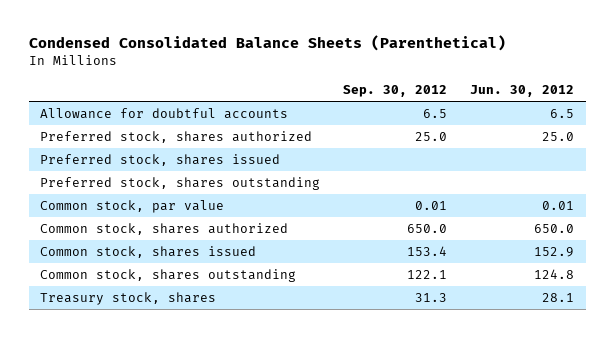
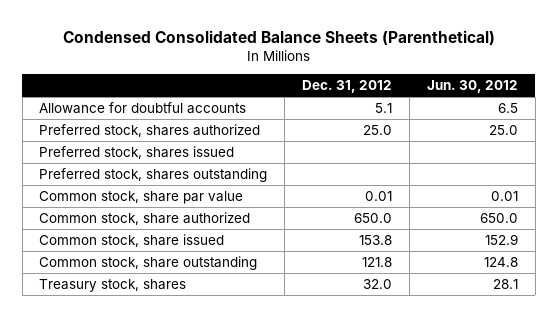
[343,84,448,97] Sep. 30, 2012 -> none
none -> [302,80,393,94] Dec. 31, 2012
[40,200,225,214] Common stock, par value -> [39,190,244,204] Common stock, share par value
[40,223,289,236] Common stock, shares authorized -> [39,211,251,225] Common stock, share authorized
[40,246,257,259] Common stock, shares issued -> [39,233,225,247] Common stock, share issued
[40,269,297,283] Common stock, shares outstanding -> [39,255,258,270] Common stock, share outstanding

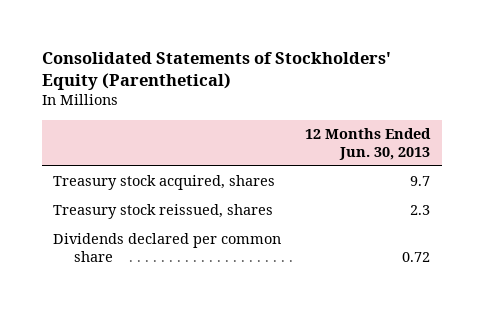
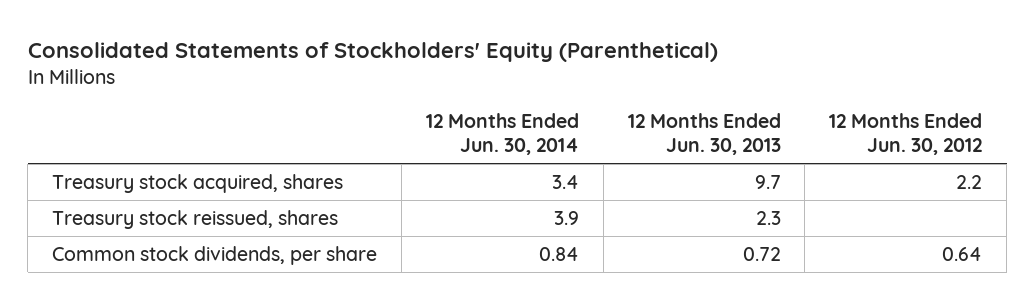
none -> [425,113,579,156] 12 Months Ended Jun. 30, 2014
none -> [829,113,983,156] 12 Months Ended Jun. 30, 2012
[53,233,282,262] Dividends declared per common share -> [52,245,378,265] Common stock dividends, per share

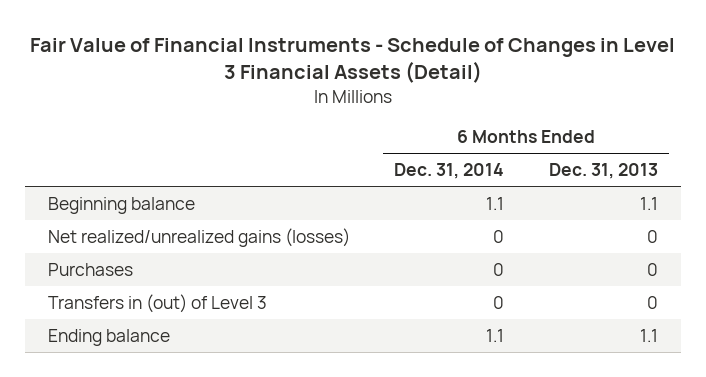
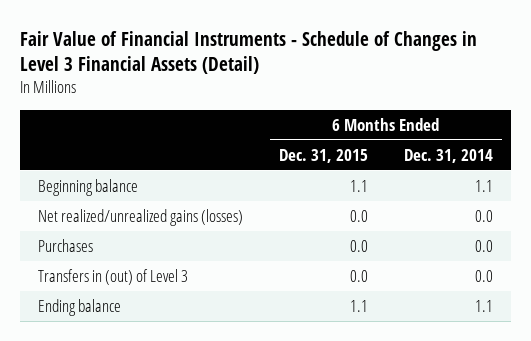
[549,162,659,179] Dec. 31, 2013 -> none
none -> [278,148,368,163] Dec. 31, 2015
[493,229,505,243] 0 -> [474,209,493,222] 0.0
[493,262,505,276] 0 -> [474,239,493,252] 0.0
[493,295,505,309] 0 -> [474,269,493,282] 0.0

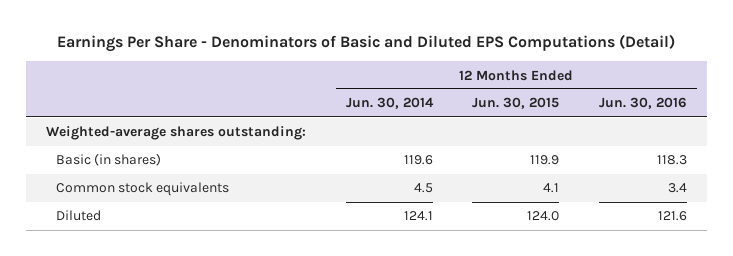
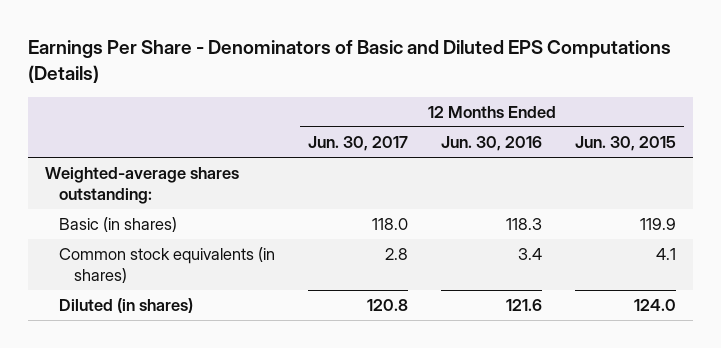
[57,34,676,53] Earnings Per Share - Denominators of Basic and Diluted EPS Computations (Detail) -> [28,40,672,83] Earnings Per Share - Denominators of Basic and Diluted EPS Computations (Details)
[345,97,434,110] Jun. 30, 2014 -> none
none -> [308,136,409,152] Jun. 30, 2017
[56,182,230,197] Common stock equivalents -> [59,247,276,283] Common stock equivalents (in shares)
[56,210,102,222] Diluted -> [59,298,194,314] Diluted (in shares)

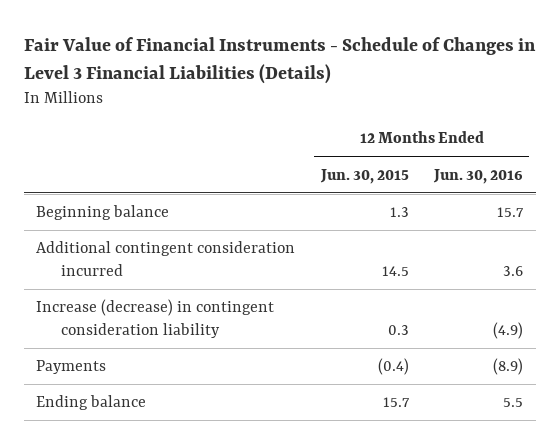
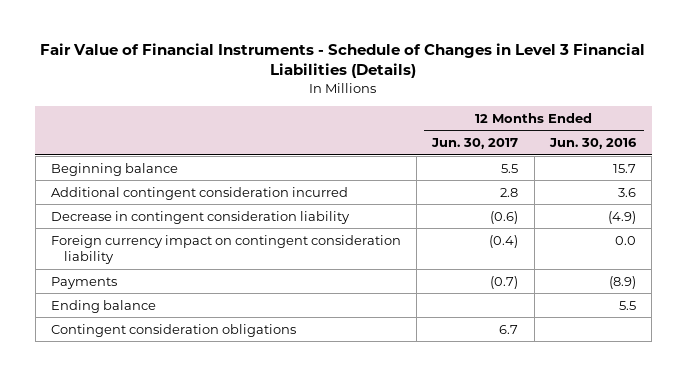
[319,168,409,184] Jun. 30, 2015 -> none
none -> [431,138,519,150] Jun. 30, 2017
[36,299,275,338] Increase (decrease) in contingent consideration liability -> [50,210,350,224] Decrease in contingent consideration liability
none -> [50,234,401,265] Foreign currency impact on contingent consideration liability
none -> [50,323,296,337] Contingent consideration obligations

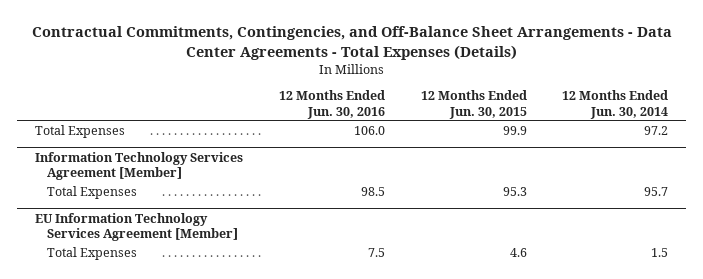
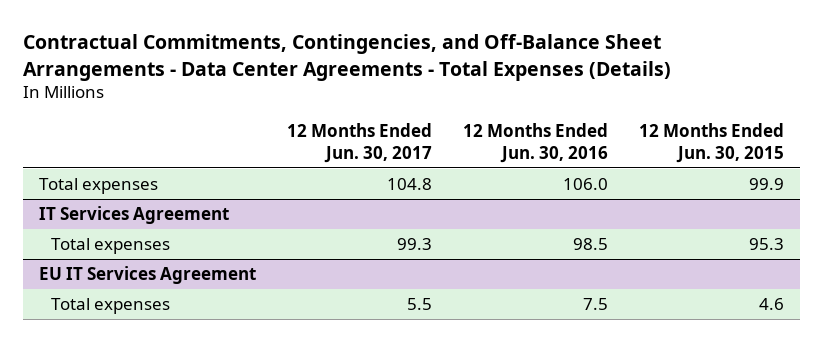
[562,90,669,119] 12 Months Ended Jun. 30, 2014 -> none
none -> [286,122,432,163] 12 Months Ended Jun. 30, 2017
[35,124,126,138] Total Expenses -> [38,178,158,195] Total expenses
[35,151,244,180] Information Technology Services Agreement [Member] -> [38,206,229,225] IT Services Agreement
[47,185,138,199] Total Expenses -> [51,238,171,255] Total expenses
[35,212,239,241] EU Information Technology Services Agreement [Member] -> [38,266,256,285] EU IT Services Agreement
[47,246,138,260] Total Expenses -> [51,298,171,315] Total expenses

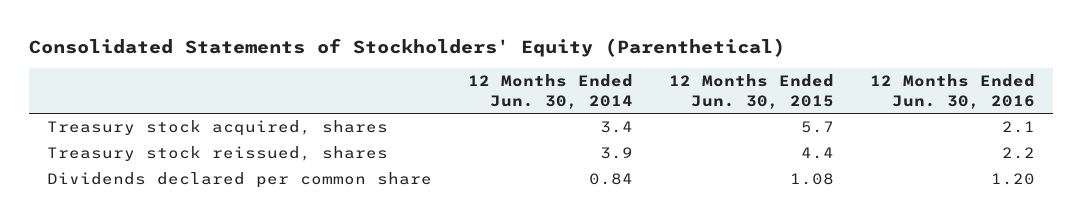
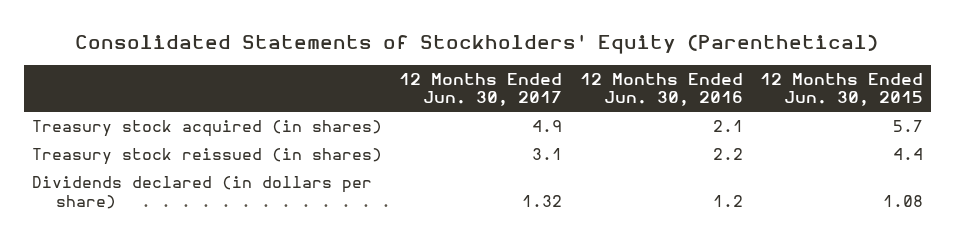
[468,74,634,109] 12 Months Ended Jun. 30, 2014 -> none
none -> [399,72,563,107] 12 Months Ended Jun. 30, 2017
[47,120,389,137] Treasury stock acquired, shares -> [32,119,383,137] Treasury stock acquired (in shares)
[47,146,389,162] Treasury stock reissued, shares -> [32,147,383,165] Treasury stock reissued (in shares)
[47,172,433,189] Dividends declared per common share -> [32,175,373,209] Dividends declared (in dollars per share)
[990,173,1035,186] 1.20 -> [712,194,743,207] 1.2

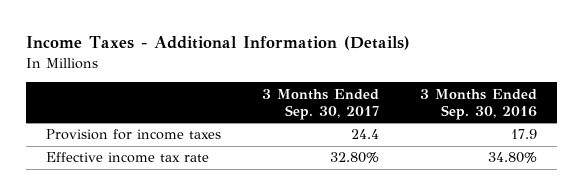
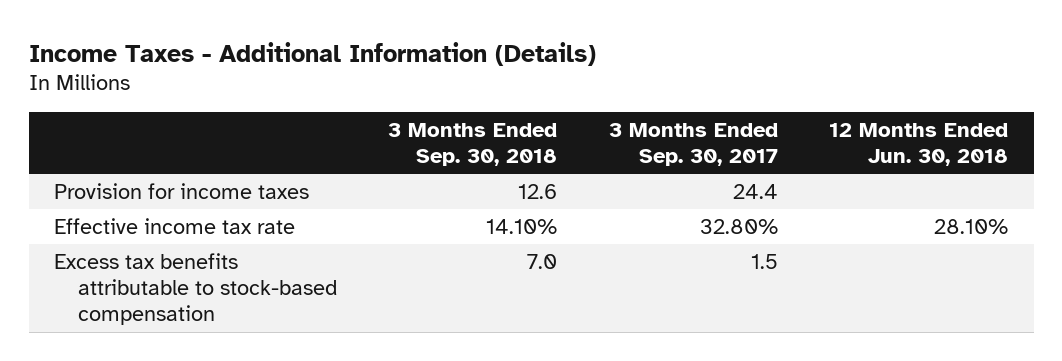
[419,88,537,120] 3 Months Ended Sep. 30, 2016 -> none
none -> [388,122,558,166] 3 Months Ended Sep. 30, 2018
none -> [829,122,1009,166] 12 Months Ended Jun. 30, 2018
none -> [54,252,338,326] Excess tax benefits attributable to stock-based compensation

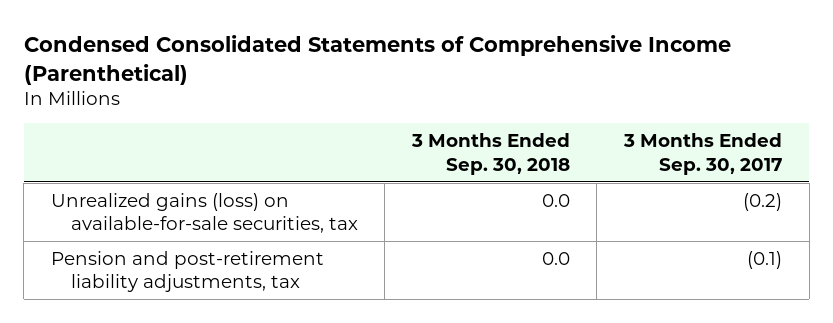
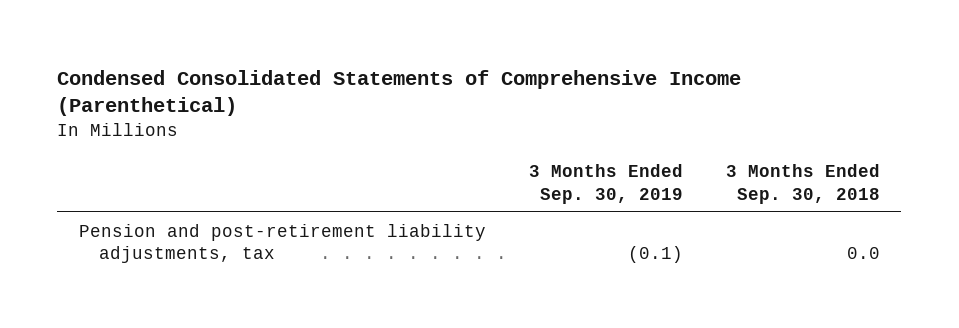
[623,133,783,175] 3 Months Ended Sep. 30, 2017 -> none
none -> [528,164,683,204] 3 Months Ended Sep. 30, 2019
[50,192,358,234] Unrealized gains (loss) on available-for-sale securities, tax -> none

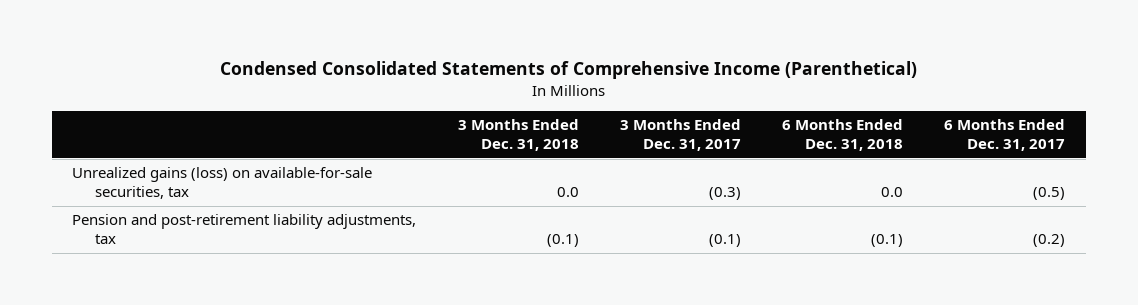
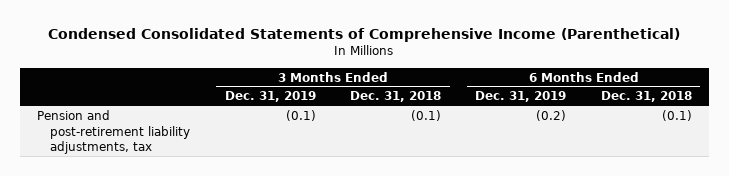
[619,119,741,152] 3 Months Ended Dec. 31, 2017 -> none
[944,119,1066,152] 6 Months Ended Dec. 31, 2017 -> none
none -> [224,91,316,103] Dec. 31, 2019
none -> [475,91,567,103] Dec. 31, 2019
[72,167,373,200] Unrealized gains (loss) on available-for-sale securities, tax -> none

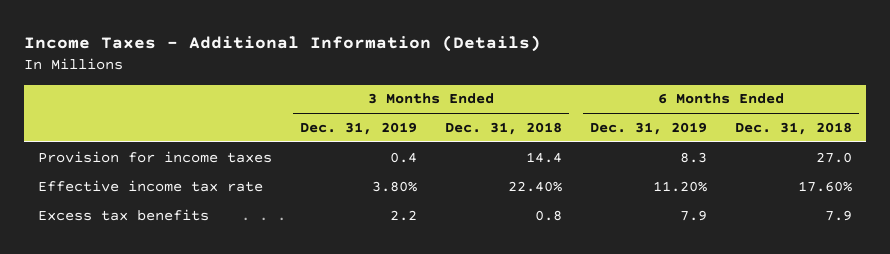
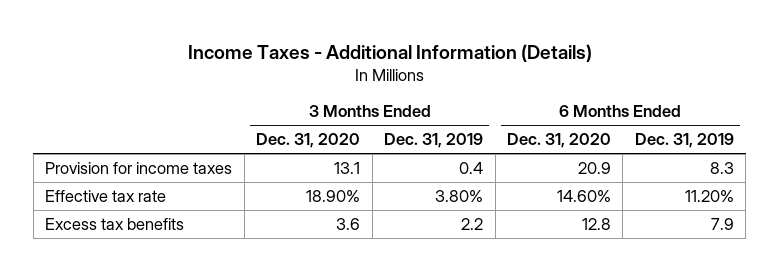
[445,122,563,136] Dec. 31, 2018 -> none
[735,122,853,136] Dec. 31, 2018 -> none
none -> [256,133,361,149] Dec. 31, 2020
none -> [506,133,611,149] Dec. 31, 2020
[37,179,263,192] Effective income tax rate -> [45,190,167,203] Effective tax rate

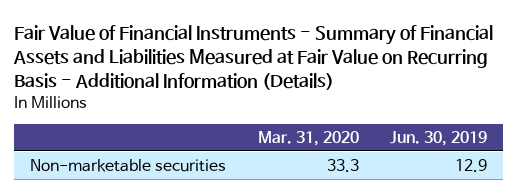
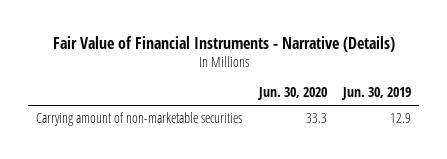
[13,24,494,91] Fair Value of Financial Instruments - Summary of Financial Assets and Liabilities Measured at Fair Value on Recurring Basis - Additional Information (Details) -> [52,35,395,52] Fair Value of Financial Instruments - Narrative (Details)
[257,130,359,146] Mar. 31, 2020 -> none
none -> [256,87,327,101] Jun. 30, 2020
[30,159,227,173] Non-marketable securities -> [36,112,243,127] Carrying amount of non-marketable securities

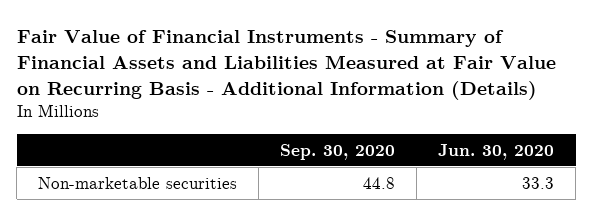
[52,35,395,52] Fair Value of Financial Instruments - Narrative (Details) -> [16,29,556,100] Fair Value of Financial Instruments - Summary of Financial Assets and Liabilities Measured at Fair Value on Recurring Basis - Additional Information (Details)
[341,87,412,101] Jun. 30, 2019 -> none
none -> [280,143,396,160] Sep. 30, 2020
[36,112,243,127] Carrying amount of non-marketable securities -> [38,176,238,189] Non-marketable securities

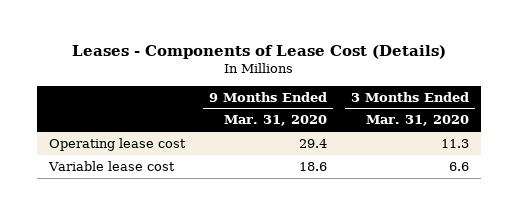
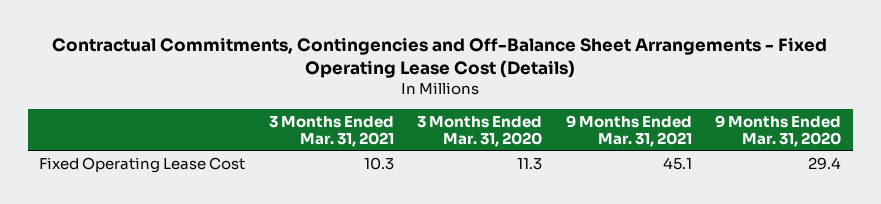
[72,45,447,60] Leases - Components of Lease Cost (Details) -> [52,36,828,79] Contractual Commitments, Contingencies and Off-Balance Sheet Arrangements - Fixed Operating Lease Cost (Details)
none -> [268,115,394,148] 3 Months Ended Mar. 31, 2021
none -> [565,114,692,148] 9 Months Ended Mar. 31, 2021
[48,160,176,171] Variable lease cost -> none
[49,137,187,151] Operating lease cost -> [39,157,246,174] Fixed Operating Lease Cost

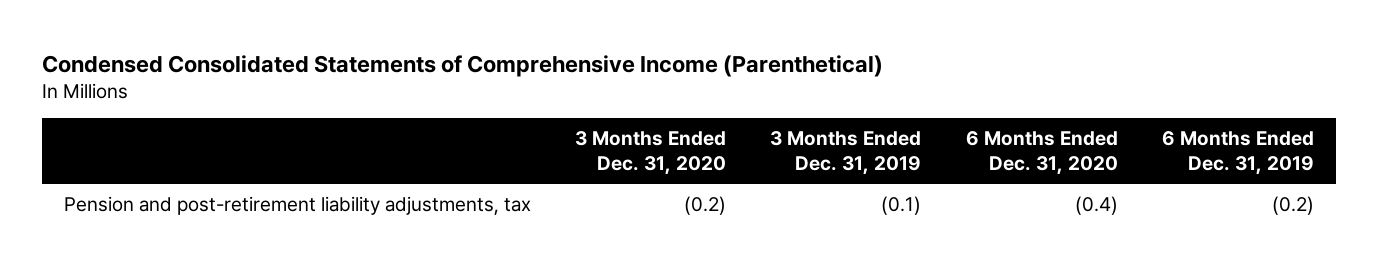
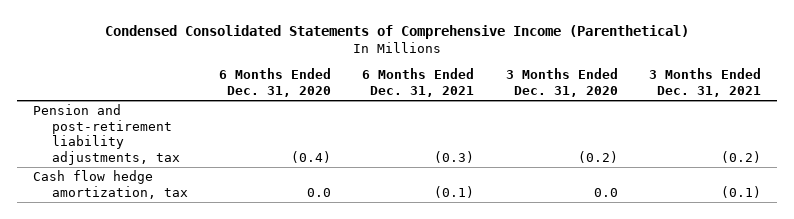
[770,130,922,175] 3 Months Ended Dec. 31, 2019 -> none
[1162,130,1315,175] 6 Months Ended Dec. 31, 2019 -> none
none -> [362,68,475,97] 6 Months Ended Dec. 31, 2021
none -> [649,68,762,97] 3 Months Ended Dec. 31, 2021
none -> [32,170,188,199] Cash flow hedge amortization, tax

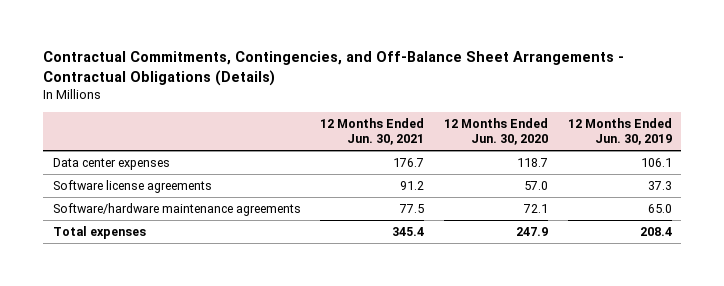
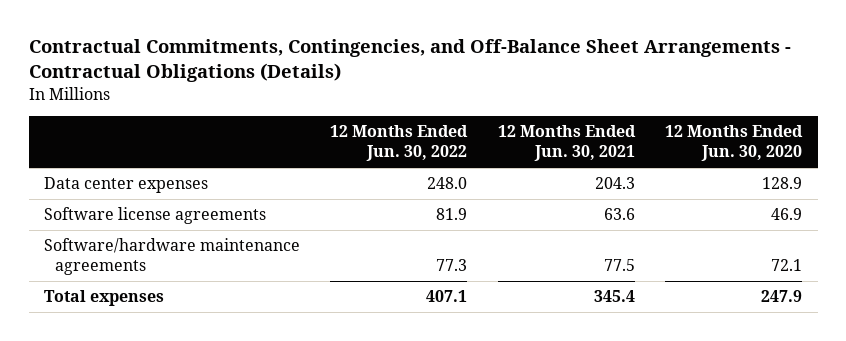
[567,117,672,146] 12 Months Ended Jun. 30, 2019 -> none
none -> [330,125,469,162] 12 Months Ended Jun. 30, 2022
[393,157,425,167] 176.7 -> [594,177,635,190] 204.3
[516,157,548,167] 118.7 -> [762,177,803,190] 128.9
[400,180,425,190] 91.2 -> [603,208,635,221] 63.6
[523,180,548,190] 57.0 -> [771,208,803,221] 46.9

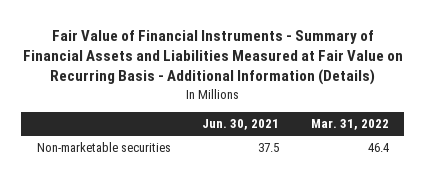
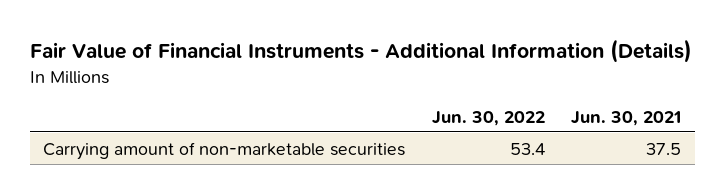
[22,29,403,86] Fair Value of Financial Instruments - Summary of Financial Assets and Liabilities Measured at Fair Value on Recurring Basis - Additional Information (Details) -> [29,39,692,64] Fair Value of Financial Instruments - Additional Information (Details)
[310,119,389,131] Mar. 31, 2022 -> none
none -> [431,110,545,126] Jun. 30, 2022
[36,142,171,153] Non-marketable securities -> [43,141,406,160] Carrying amount of non-marketable securities

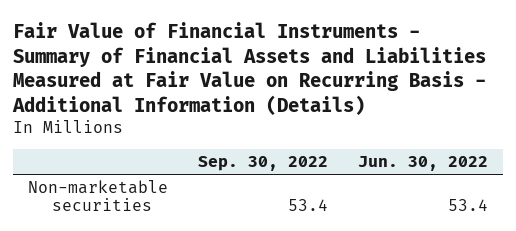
[29,39,692,64] Fair Value of Financial Instruments - Additional Information (Details) -> [12,21,487,115] Fair Value of Financial Instruments - Summary of Financial Assets and Liabilities Measured at Fair Value on Recurring Basis - Additional Information (Details)
[571,110,682,126] Jun. 30, 2021 -> none
none -> [197,156,328,172] Sep. 30, 2022
[43,141,406,160] Carrying amount of non-marketable securities -> [28,179,169,212] Non-marketable securities

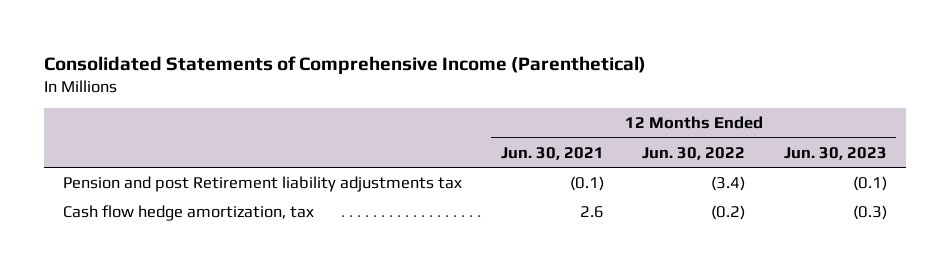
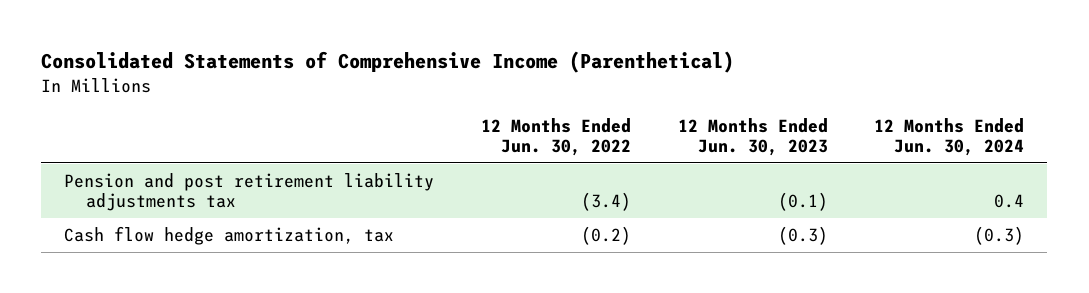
[500,146,604,160] Jun. 30, 2021 -> none
none -> [874,117,1025,157] 12 Months Ended Jun. 30, 2024
[63,176,463,193] Pension and post Retirement liability adjustments tax -> [64,172,435,212] Pension and post retirement liability adjustments tax

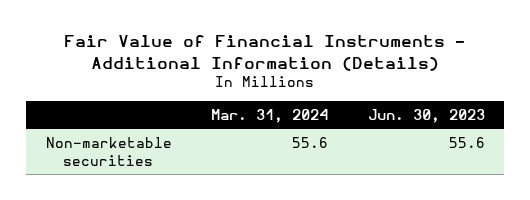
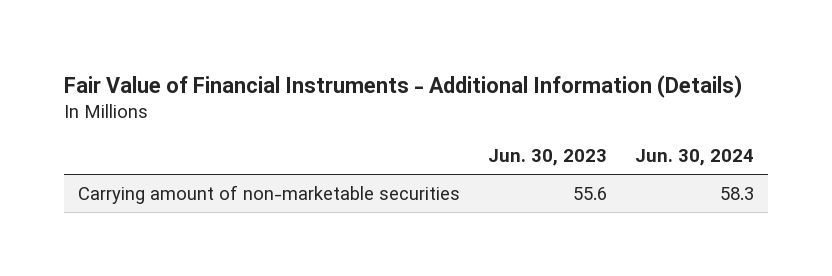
[211,108,329,123] Mar. 31, 2024 -> none
none -> [634,149,754,167] Jun. 30, 2024
[45,136,172,166] Non-marketable securities -> [77,185,460,205] Carrying amount of non-marketable securities

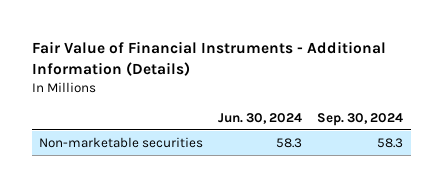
[487,149,607,167] Jun. 30, 2023 -> none
none -> [317,112,404,126] Sep. 30, 2024
[77,185,460,205] Carrying amount of non-marketable securities -> [39,137,204,149] Non-marketable securities

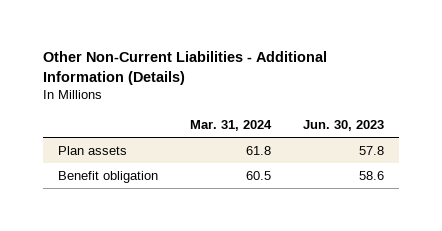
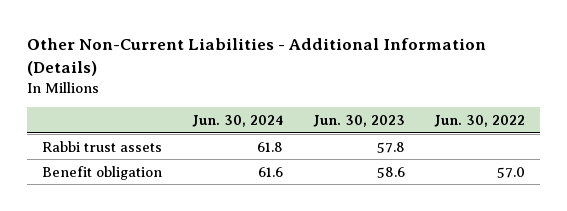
[189,119,272,131] Mar. 31, 2024 -> none
none -> [191,115,283,128] Jun. 30, 2024
none -> [434,115,526,128] Jun. 30, 2022
[58,145,128,155] Plan assets -> [42,140,163,152] Rabbi trust assets

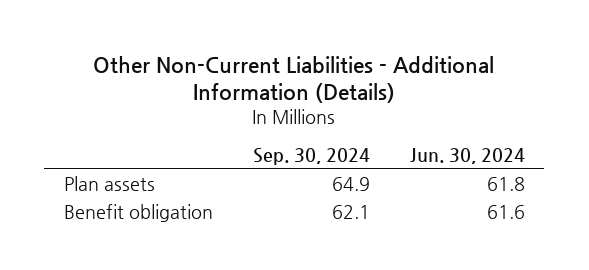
[312,115,405,128] Jun. 30, 2023 -> none
[434,115,526,128] Jun. 30, 2022 -> none
none -> [252,147,370,165] Sep. 30, 2024
[42,140,163,152] Rabbi trust assets -> [64,176,156,192] Plan assets

